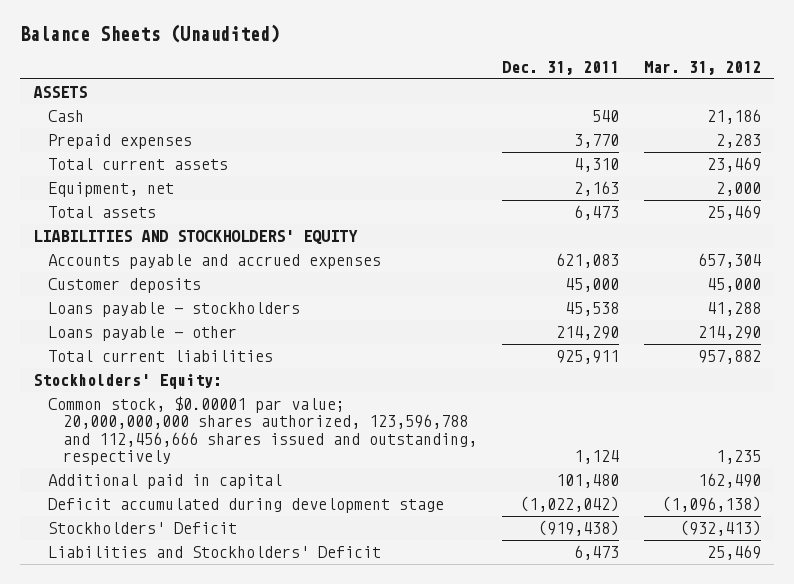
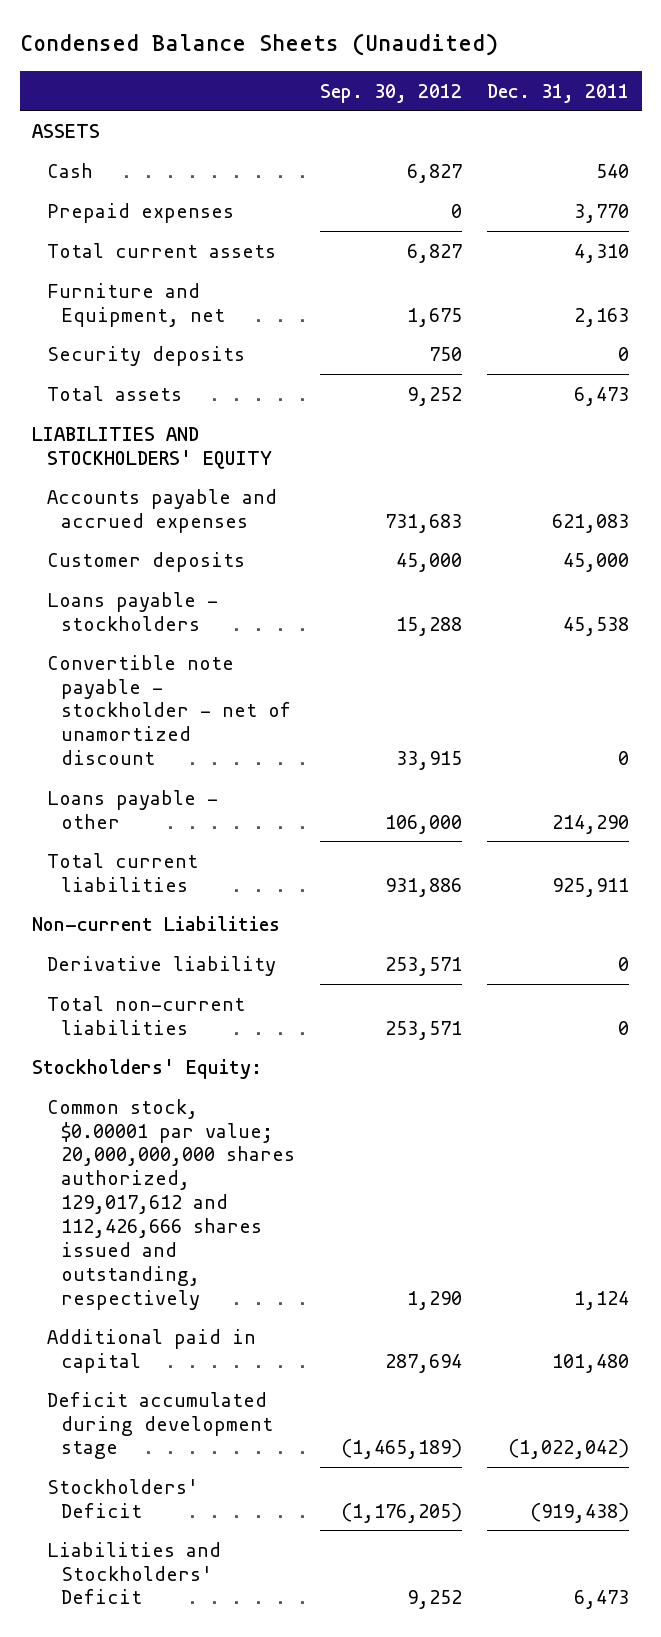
[20,24,281,44] Balance Sheets (Unaudited) -> [19,32,498,56] Condensed Balance Sheets (Unaudited)
[644,60,762,75] Mar. 31, 2012 -> none
none -> [320,83,463,103] Sep. 30, 2012
[47,182,174,198] Equipment, net -> [46,282,226,327] Furniture and Equipment, net
none -> [46,345,245,366] Security deposits
none -> [46,654,292,766] Convertible note payable - stockholder - net of unamortized discount
none -> [32,915,281,931] Non-current Liabilities
none -> [46,955,276,976] Derivative liability
none -> [46,995,245,1035] Total non-current liabilities
[47,396,477,465] Common stock, $0.00001 par value; 20,000,000,000 shares authorized, 123,596,788 and 112,456,666 shares issued and outstanding, respectively -> [46,1098,296,1310] Common stock, $0.00001 par value; 20,000,000,000 shares authorized, 129,017,612 and 112,426,666 shares issued and outstanding, respectively

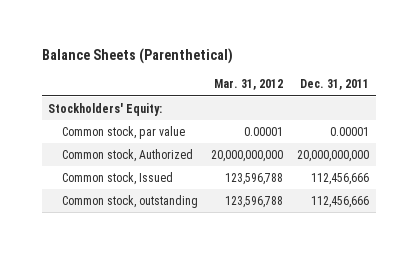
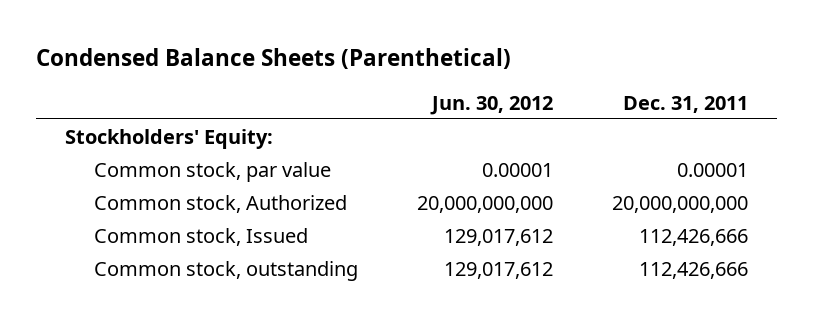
[41,48,233,65] Balance Sheets (Parenthetical) -> [35,48,511,70] Condensed Balance Sheets (Parenthetical)
[214,79,284,91] Mar. 31, 2012 -> none
none -> [429,95,553,115] Jun. 30, 2012
[310,172,369,185] 112,456,666 -> [638,228,748,246] 112,426,666
[310,195,369,208] 112,456,666 -> [638,261,748,279] 112,426,666

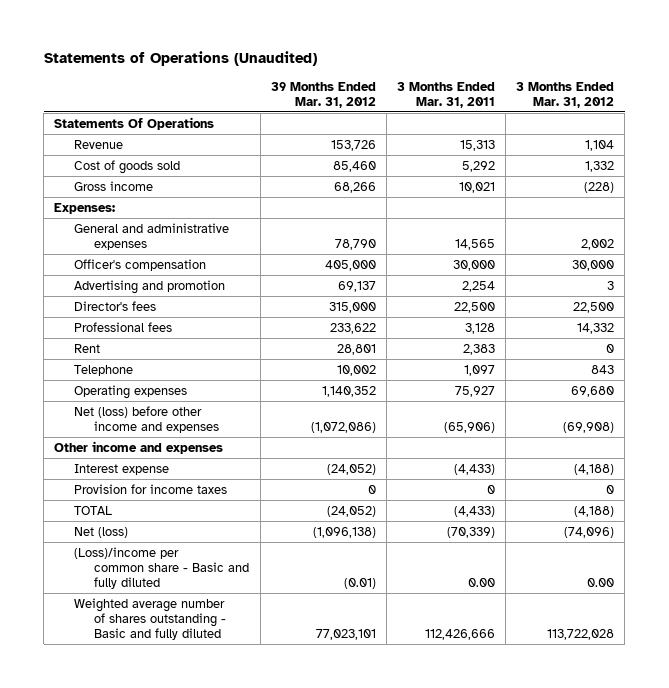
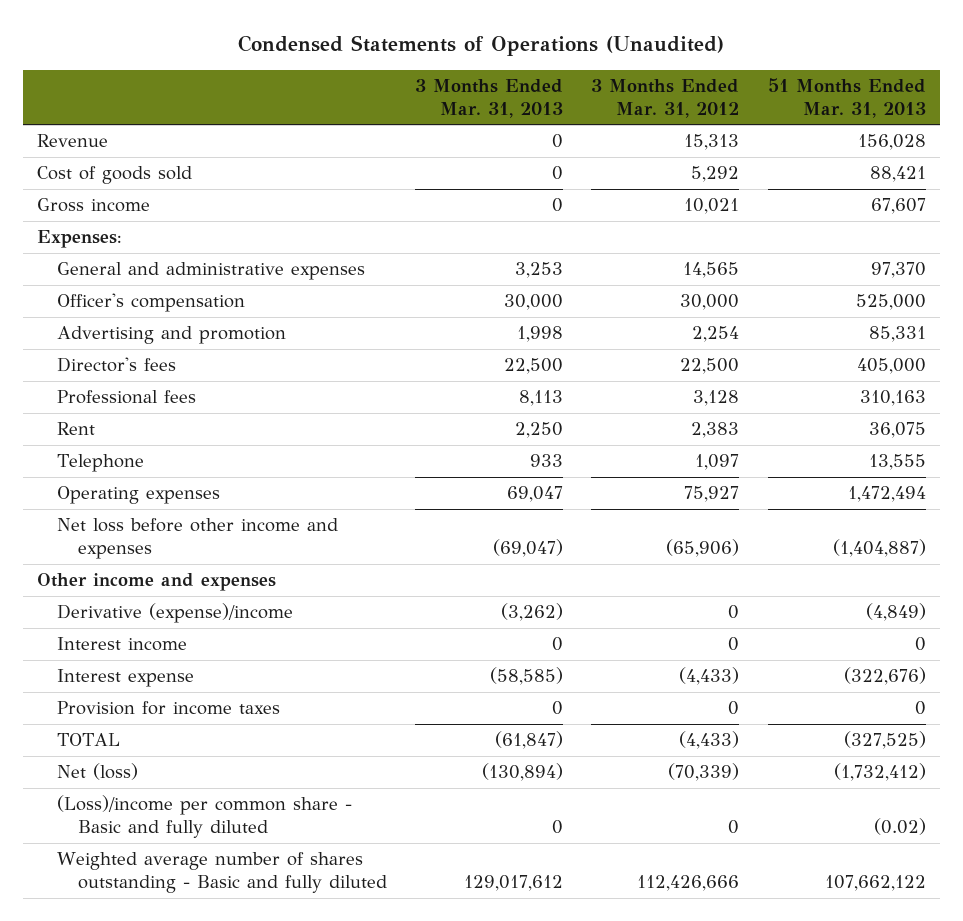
[43,51,317,67] Statements of Operations (Unaudited) -> [238,35,725,57] Condensed Statements of Operations (Unaudited)
[270,81,376,108] 39 Months Ended Mar. 31, 2012 -> none
[396,81,495,108] 3 Months Ended Mar. 31, 2011 -> none
none -> [414,79,563,118] 3 Months Ended Mar. 31, 2013
none -> [767,78,926,118] 51 Months Ended Mar. 31, 2013
[54,116,215,130] Statements Of Operations -> none
[585,139,615,151] 1,104 -> [684,134,740,151] 15,313
[585,160,615,172] 1,332 -> [691,166,740,183] 5,292
[584,181,615,193] (228) -> [684,198,740,215] 10,021
[581,238,615,250] 2,002 -> [683,262,740,279] 14,565
[607,280,615,290] 3 -> [692,326,740,343] 2,254
[577,322,615,334] 14,332 -> [693,390,740,407] 3,128
[606,343,615,353] 0 -> [691,422,740,439] 2,383
[591,364,615,374] 843 -> [695,454,740,471] 1,097
[571,385,615,397] 69,680 -> [684,486,740,503] 75,927
[74,405,220,433] Net (loss) before other income and expenses -> [57,518,339,560] Net loss before other income and expenses
[563,421,615,433] (69,908) -> [666,539,740,558] (65,906)
none -> [57,603,294,624] Derivative (expense)/income
none -> [57,637,188,652] Interest income
[574,463,615,475] (4,188) -> [679,667,740,686] (4,433)
[574,505,615,517] (4,188) -> [679,731,740,750] (4,433)
[564,526,615,538] (74,096) -> [668,763,740,782] (70,339)
[587,577,615,587] 0.00 -> [728,820,740,835] 0
[547,628,615,640] 113,722,028 -> [637,875,740,892] 112,426,666

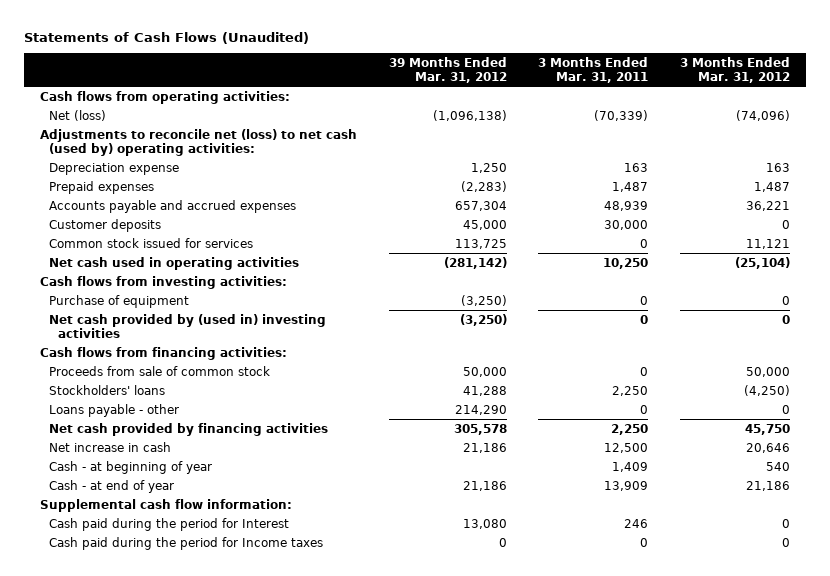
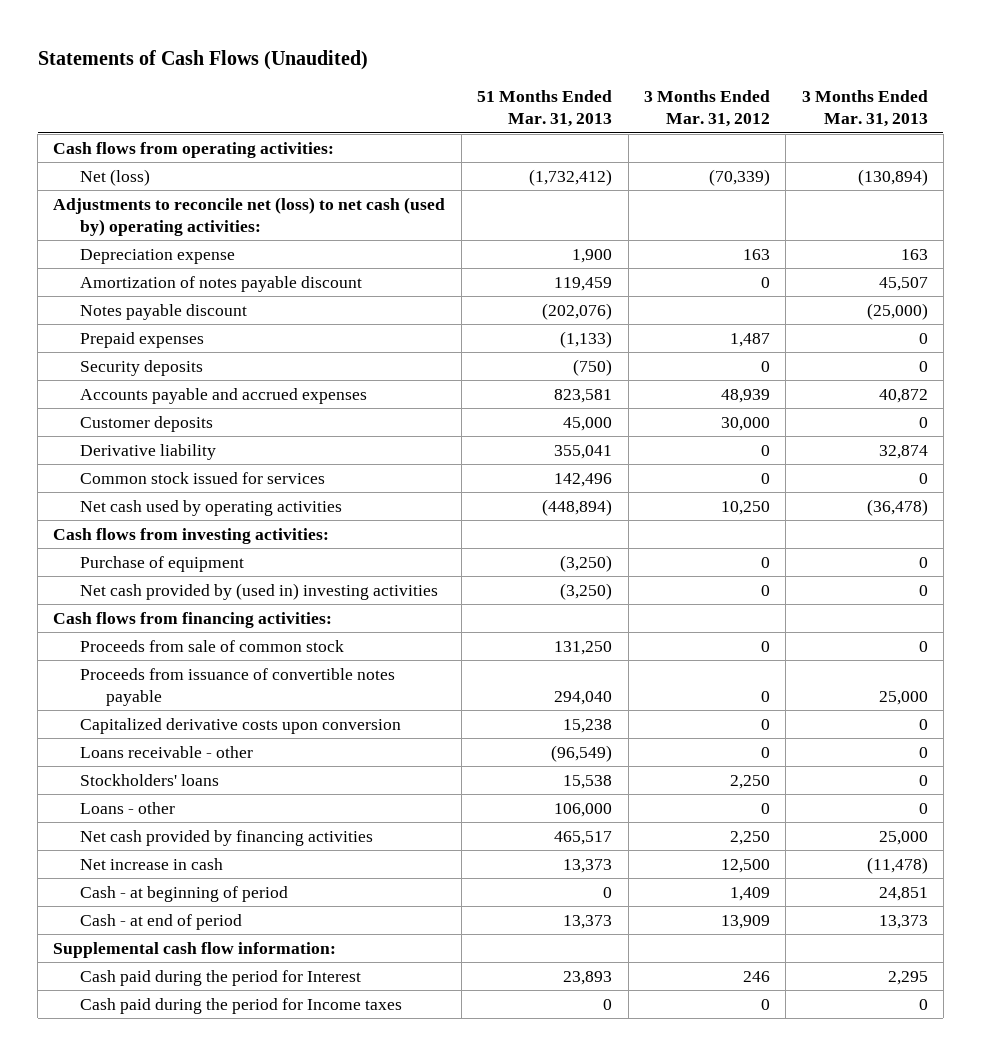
[388,56,507,83] 39 Months Ended Mar. 31, 2012 -> none
[538,56,649,83] 3 Months Ended Mar. 31, 2011 -> none
none -> [477,89,613,128] 51 Months Ended Mar. 31, 2013
none -> [801,89,928,128] 3 Months Ended Mar. 31, 2013
[735,109,790,121] (74,096) -> [708,168,770,186] (70,339)
none -> [79,275,362,292] Amortization of notes payable discount
none -> [79,303,247,320] Notes payable discount
none -> [79,359,203,376] Security deposits
[745,200,790,211] 36,221 -> [720,388,770,403] 48,939
[781,219,790,229] 0 -> [720,416,770,431] 30,000
none -> [79,443,216,460] Derivative liability
[745,238,790,249] 11,121 -> [760,472,770,484] 0
[49,256,300,270] Net cash used in operating activities -> [79,499,342,516] Net cash used by operating activities
[734,256,790,269] (25,104) -> [720,500,770,515] 10,250
[745,366,790,377] 50,000 -> [760,640,770,652] 0
none -> [79,667,395,707] Proceeds from issuance of convertible notes payable
none -> [79,717,401,734] Capitalized derivative costs upon conversion
none -> [79,745,253,758] Loans receivable - other
[743,384,790,396] (4,250) -> [729,774,770,789] 2,250
[49,403,180,417] Loans payable - other -> [79,801,175,814] Loans - other
[744,423,790,435] 45,750 -> [729,830,770,845] 2,250
[745,442,790,453] 20,646 -> [720,858,770,873] 12,500
[49,460,213,474] Cash - at beginning of year -> [79,885,288,902] Cash - at beginning of period
[765,461,790,471] 540 -> [729,886,770,901] 1,409
[49,479,175,493] Cash - at end of year -> [79,913,242,930] Cash - at end of period
[745,480,790,491] 21,186 -> [720,914,770,929] 13,909
[781,518,790,528] 0 -> [742,970,770,982] 246

